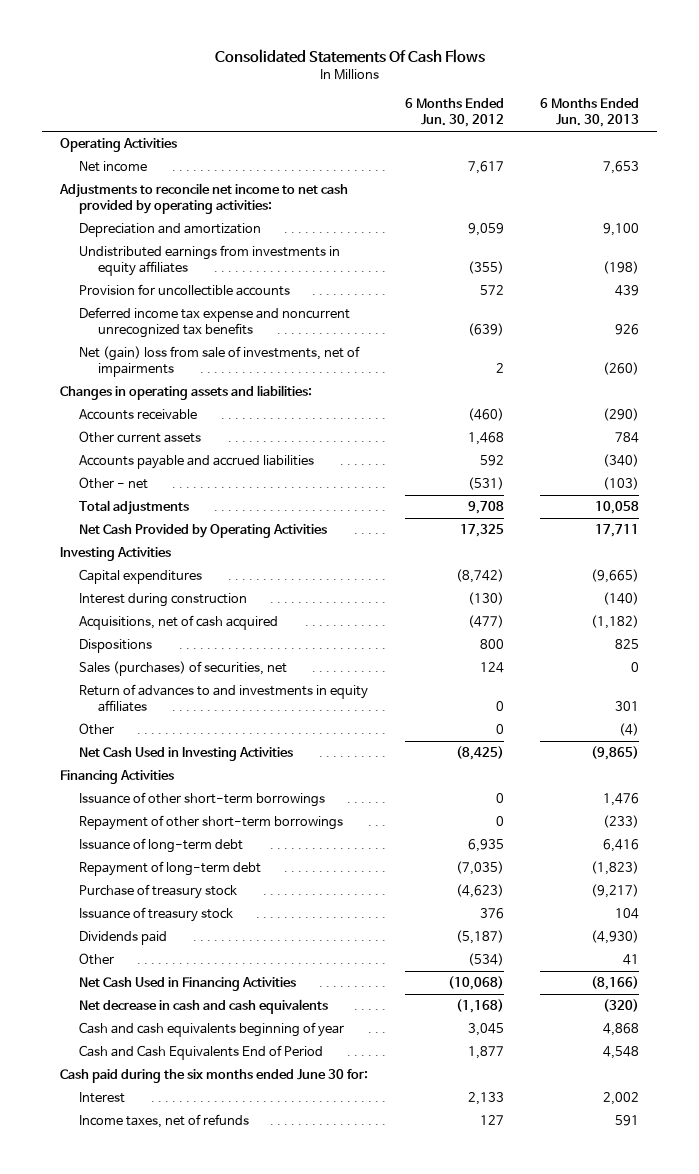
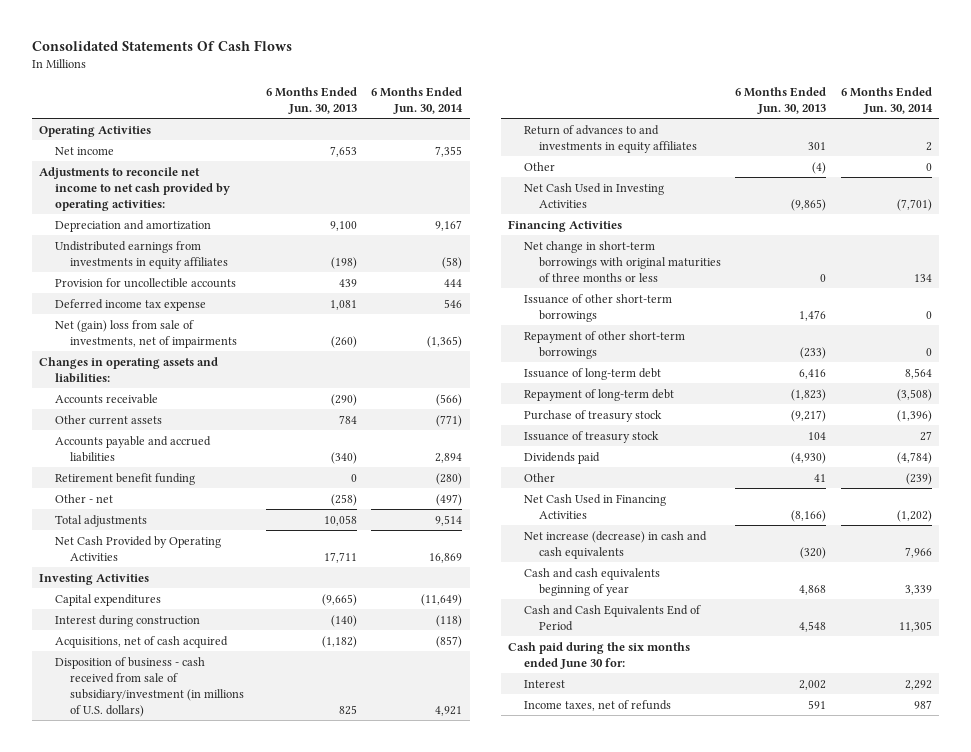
[404,97,504,128] 6 Months Ended Jun. 30, 2012 -> none
none -> [371,86,464,114] 6 Months Ended Jun. 30, 2014
[79,307,351,339] Deferred income tax expense and noncurrent unrecognized tax benefits -> [54,298,206,311] Deferred income tax expense
[614,324,639,336] 926 -> [330,299,358,310] 1,081
none -> [54,472,195,485] Retirement benefit funding
[602,477,639,491] (103) -> [331,493,358,506] (258)
[79,661,288,677] Sales (purchases) of securities, net -> none
[79,639,153,654] Dispositions -> [54,656,245,717] Disposition of business - cash received from sale of subsidiary/investment (in millions of U.S. dollars)
none -> [523,240,722,282] Net change in short-term borrowings with original maturities of three months or less
[79,999,329,1015] Net decrease in cash and cash equivalents -> [523,530,707,559] Net increase (decrease) in cash and cash equivalents

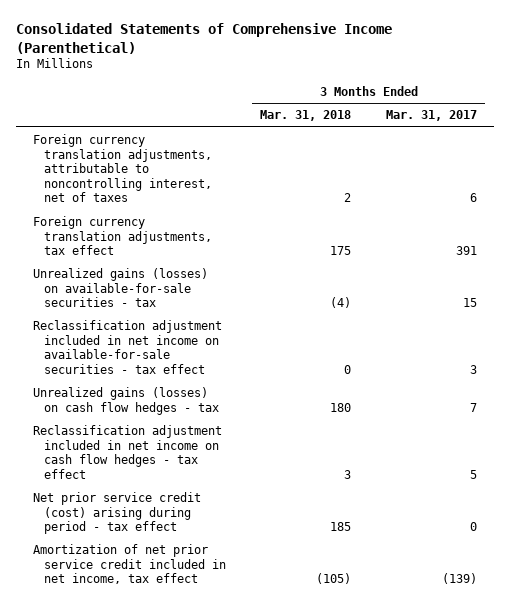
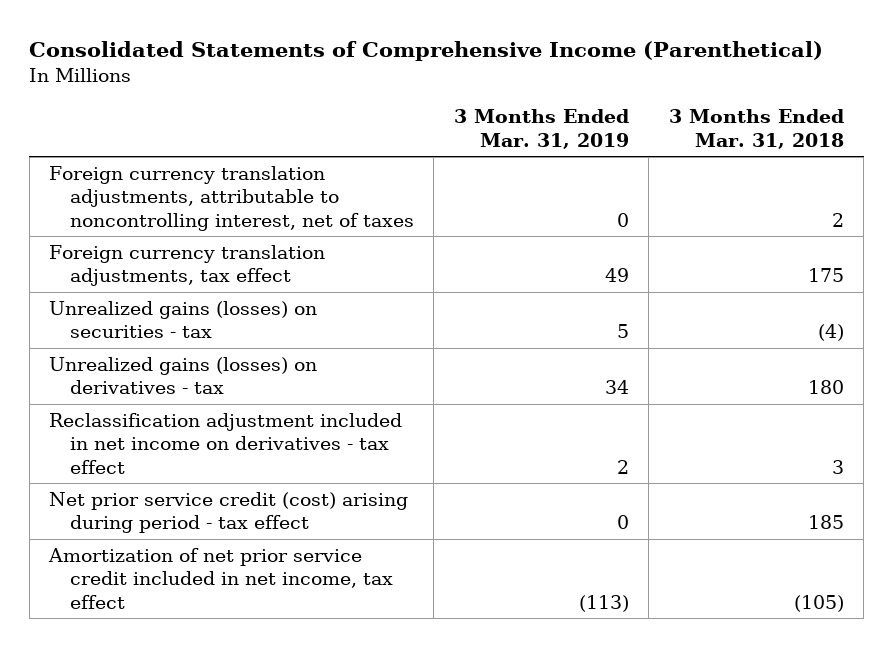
[385,110,477,122] Mar. 31, 2017 -> none
none -> [453,109,629,149] 3 Months Ended Mar. 31, 2019
[33,319,223,374] Reclassification adjustment included in net income on available-for-sale securities - tax effect -> none
[33,267,209,308] Unrealized gains (losses) on available-for-sale securities - tax -> [49,300,318,339] Unrealized gains (losses) on securities - tax
[33,386,219,415] Unrealized gains (losses) on cash flow hedges - tax -> [49,356,318,395] Unrealized gains (losses) on derivatives - tax
[33,424,223,479] Reclassification adjustment included in net income on cash flow hedges - tax effect -> [49,412,403,474] Reclassification adjustment included in net income on derivatives - tax effect

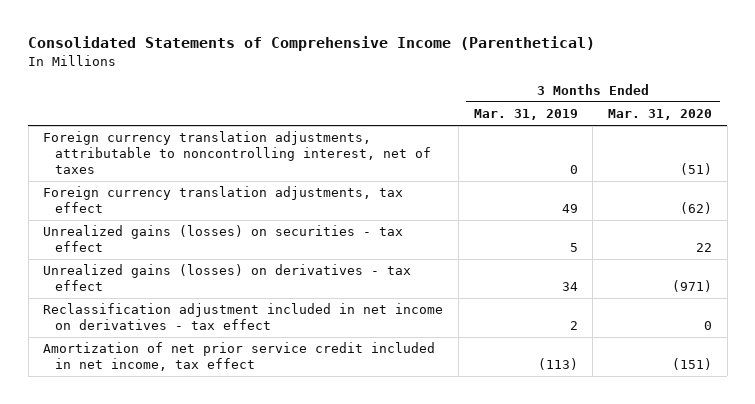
[668,109,844,149] 3 Months Ended Mar. 31, 2018 -> none
none -> [608,109,713,121] Mar. 31, 2020
[49,300,318,339] Unrealized gains (losses) on securities - tax -> [43,225,404,253] Unrealized gains (losses) on securities - tax effect
[49,356,318,395] Unrealized gains (losses) on derivatives - tax -> [43,264,412,292] Unrealized gains (losses) on derivatives - tax effect
[49,491,409,534] Net prior service credit (cost) arising during period - tax effect -> none

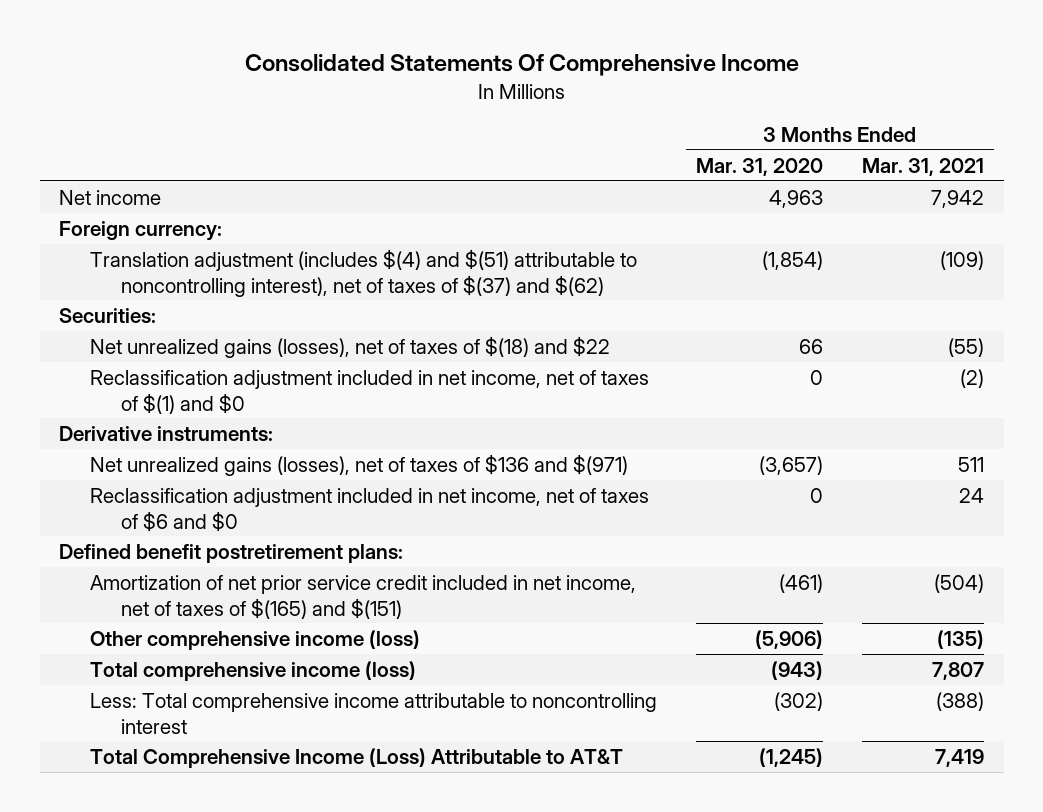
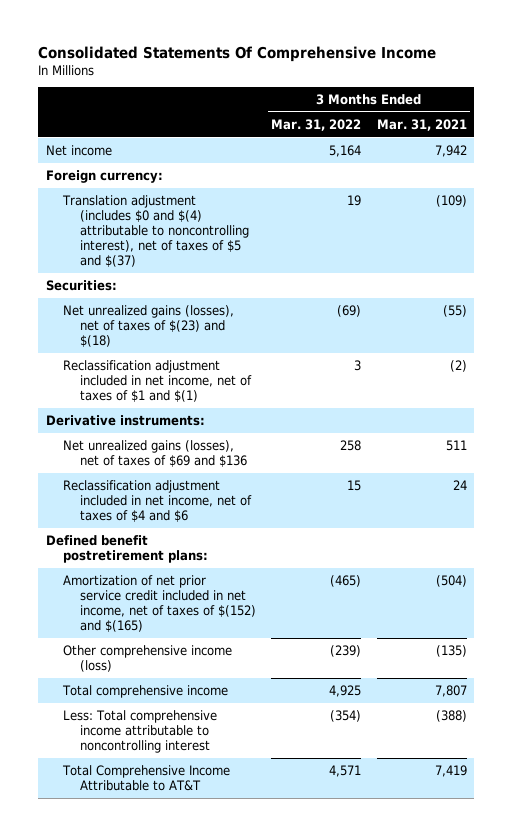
[696,157,824,176] Mar. 31, 2020 -> none
none -> [271,118,362,131] Mar. 31, 2022
[90,248,638,297] Translation adjustment (includes $(4) and $(51) attributable to noncontrolling interest), net of taxes of $(37) and $(62) -> [62,194,250,267] Translation adjustment (includes $0 and $(4) attributable to noncontrolling interest), net of taxes of $5 and $(37)
[90,335,611,358] Net unrealized gains (losses), net of taxes of $(18) and $22 -> [63,304,235,347] Net unrealized gains (losses), net of taxes of $(23) and $(18)
[90,369,650,414] Reclassification adjustment included in net income, net of taxes of $(1) and $0 -> [63,359,253,402] Reclassification adjustment included in net income, net of taxes of $1 and $(1)
[90,453,629,476] Net unrealized gains (losses), net of taxes of $136 and $(971) -> [63,439,248,467] Net unrealized gains (losses), net of taxes of $69 and $136
[90,487,650,532] Reclassification adjustment included in net income, net of taxes of $6 and $0 -> [63,479,253,522] Reclassification adjustment included in net income, net of taxes of $4 and $6
[90,574,637,619] Amortization of net prior service credit included in net income, net of taxes of $(165) and $(151) -> [63,574,257,632] Amortization of net prior service credit included in net income, net of taxes of $(152) and $(165)
[90,660,417,681] Total comprehensive income (loss) -> [62,684,229,698] Total comprehensive income
[90,747,624,768] Total Comprehensive Income (Loss) Attributable to AT&T -> [62,764,231,791] Total Comprehensive Income Attributable to AT&T

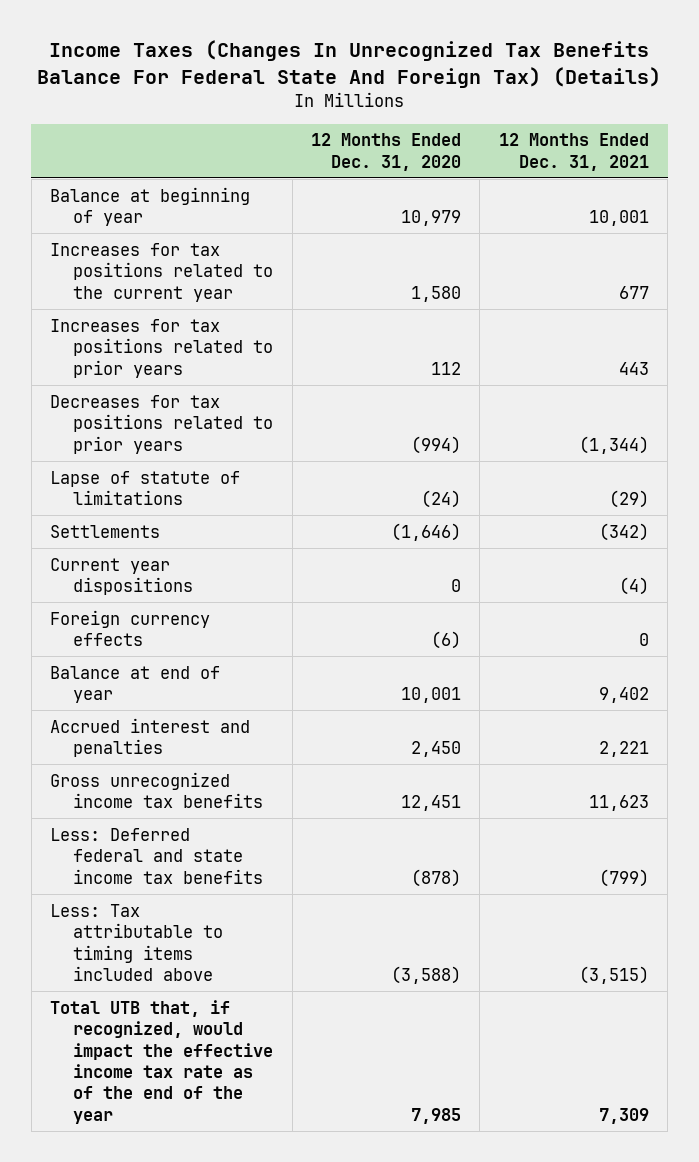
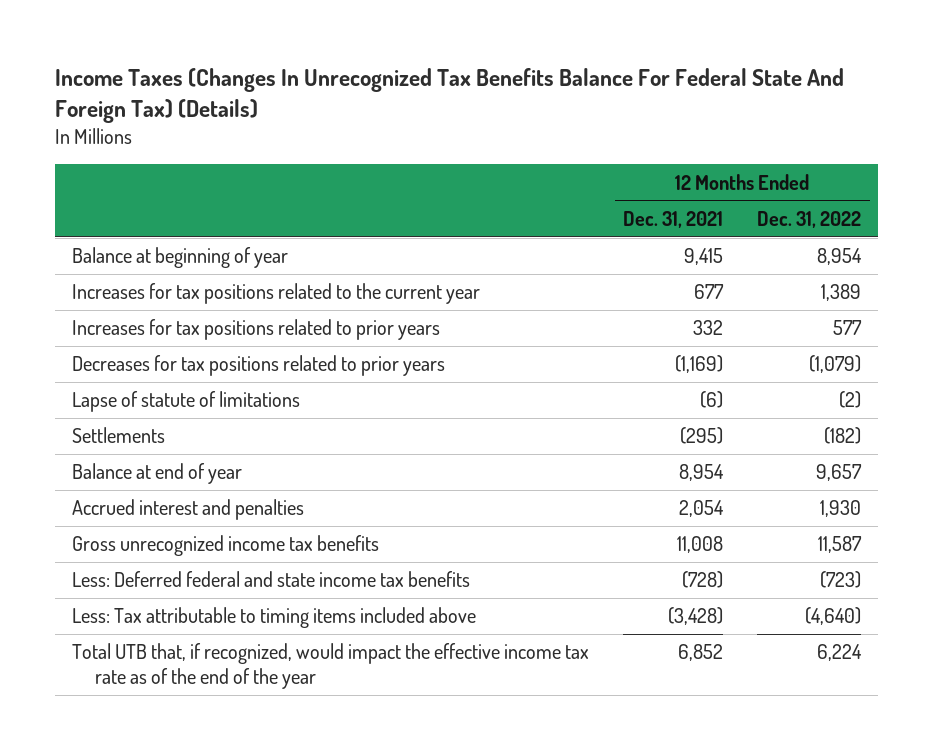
[311,133,462,171] 12 Months Ended Dec. 31, 2020 -> none
none -> [757,210,862,228] Dec. 31, 2022
[588,210,649,227] 10,001 -> [684,248,724,266] 9,415
[49,557,194,596] Current year dispositions -> none
[49,609,210,647] Foreign currency effects -> none
[618,361,649,375] 443 -> [693,320,724,336] 332
[578,435,649,454] (1,344) -> [675,355,724,374] (1,169)
[608,490,649,509] (29) -> [700,391,724,409] (6)
[598,522,649,541] (342) -> [680,427,724,445] (295)
[598,687,649,704] 9,402 -> [679,464,725,482] 8,954
[598,741,649,758] 2,221 -> [679,500,725,518] 2,054
[588,795,649,812] 11,623 -> [677,536,724,554] 11,008
[598,868,649,887] (799) -> [682,571,724,589] (728)
[578,965,649,984] (3,515) -> [668,607,724,626] (3,428)
[598,1107,649,1124] 7,309 -> [678,644,724,662] 6,852

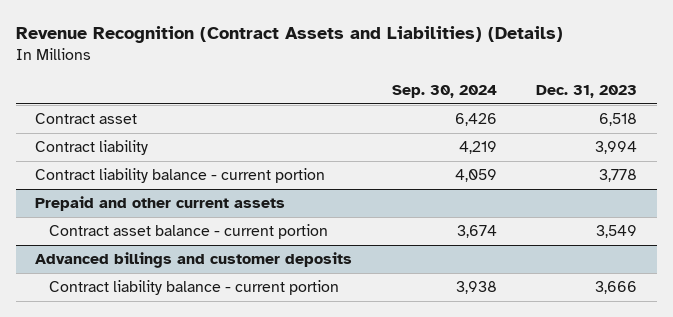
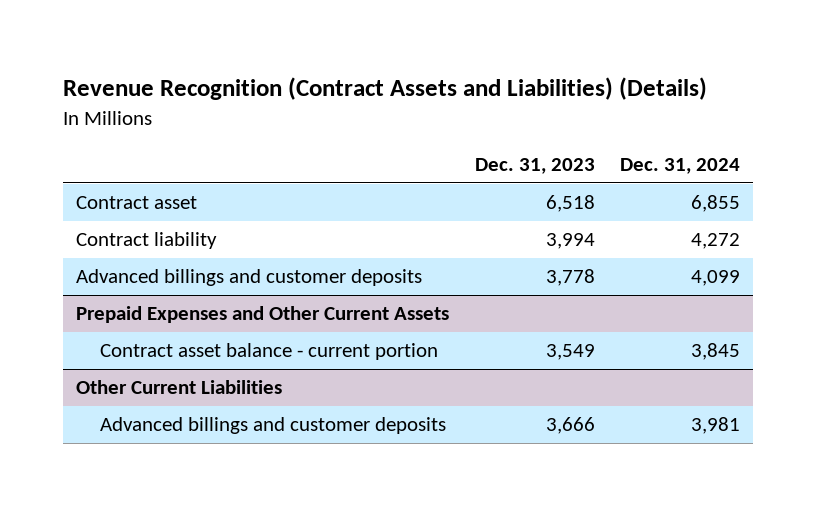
[391,85,497,99] Sep. 30, 2024 -> none
none -> [620,158,741,175] Dec. 31, 2024
[35,168,326,184] Contract liability balance - current portion -> [75,269,422,287] Advanced billings and customer deposits
[35,196,286,212] Prepaid and other current assets -> [75,306,449,324] Prepaid Expenses and Other Current Assets
[35,252,353,269] Advanced billings and customer deposits -> [75,380,282,395] Other Current Liabilities
[49,280,340,296] Contract liability balance - current portion -> [99,417,446,435] Advanced billings and customer deposits

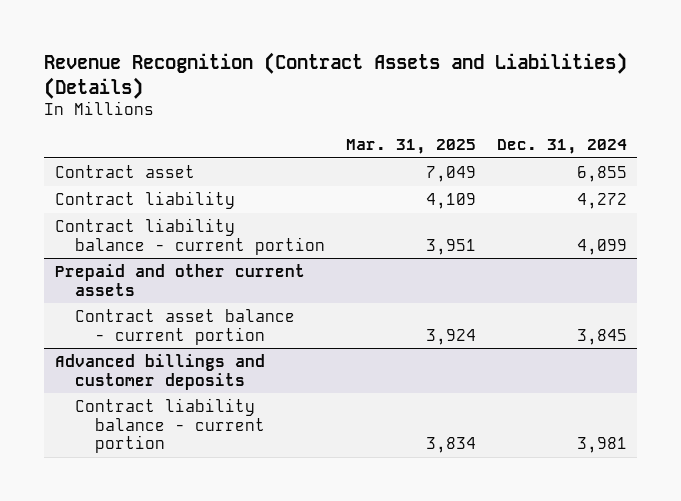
[474,158,595,175] Dec. 31, 2023 -> none
none -> [345,139,476,155] Mar. 31, 2025
[75,269,422,287] Advanced billings and customer deposits -> [54,217,325,255] Contract liability balance - current portion
[75,306,449,324] Prepaid Expenses and Other Current Assets -> [54,263,305,296] Prepaid and other current assets
[75,380,282,395] Other Current Liabilities -> [54,353,265,390] Advanced billings and customer deposits
[99,417,446,435] Advanced billings and customer deposits -> [74,397,265,454] Contract liability balance - current portion

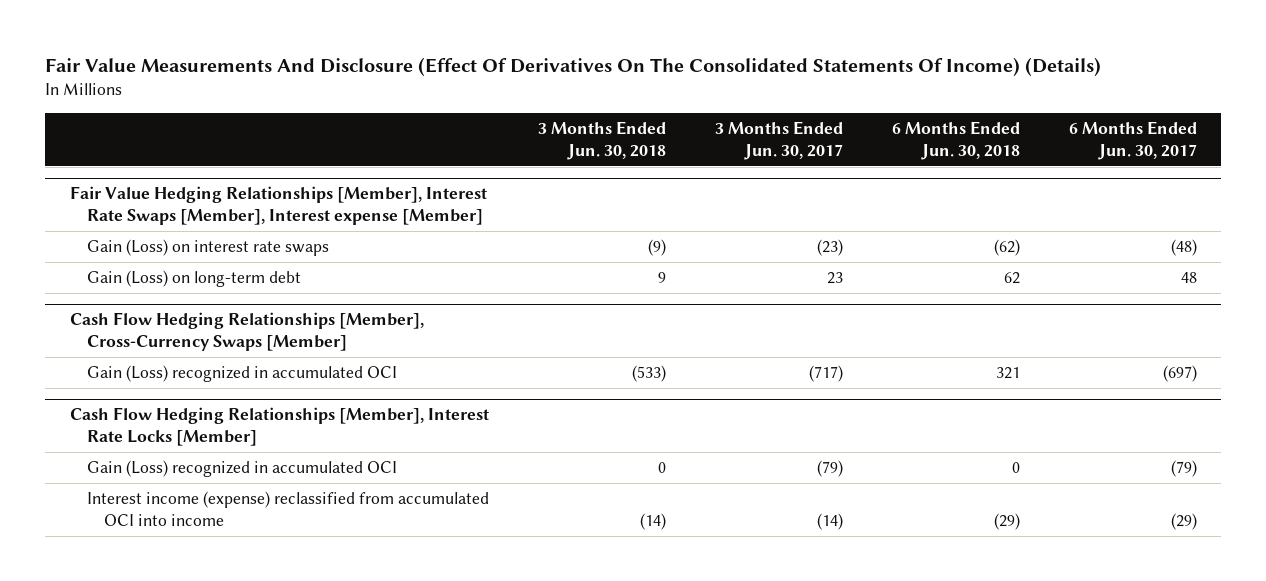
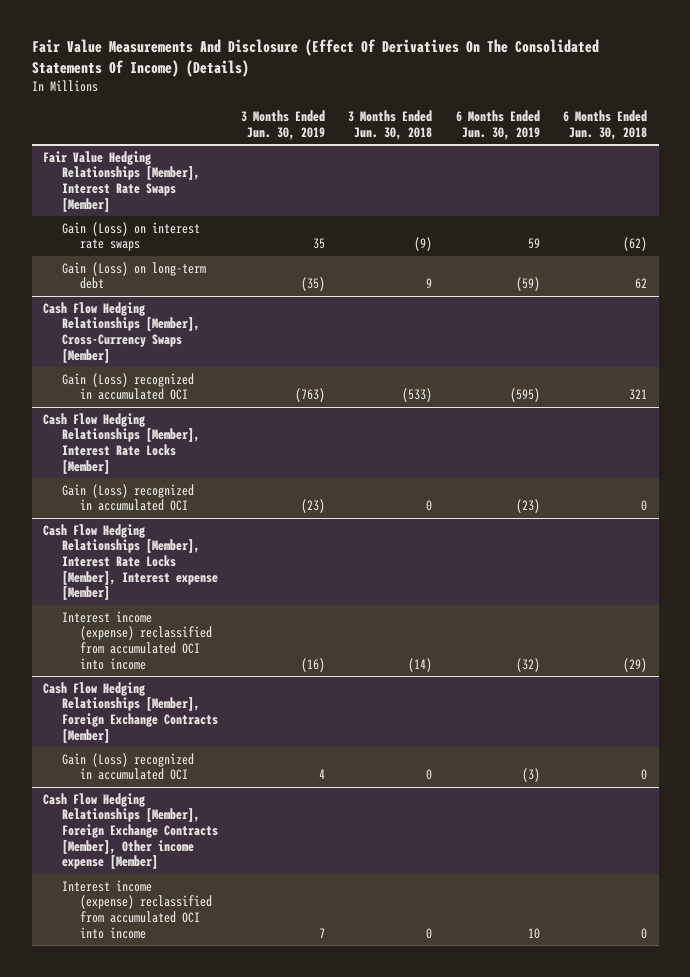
[714,120,843,160] 3 Months Ended Jun. 30, 2017 -> none
[1068,120,1197,160] 6 Months Ended Jun. 30, 2017 -> none
none -> [241,109,326,140] 3 Months Ended Jun. 30, 2019
none -> [455,109,540,140] 6 Months Ended Jun. 30, 2019
[69,186,487,226] Fair Value Hedging Relationships [Member], Interest Rate Swaps [Member], Interest expense [Member] -> [43,150,200,212] Fair Value Hedging Relationships [Member], Interest Rate Swaps [Member]
none -> [43,523,218,601] Cash Flow Hedging Relationships [Member], Interest Rate Locks [Member], Interest expense [Member]
none -> [43,681,218,743] Cash Flow Hedging Relationships [Member], Foreign Exchange Contracts [Member]
none -> [61,752,194,781] Gain (Loss) recognized in accumulated OCI
none -> [43,792,218,870] Cash Flow Hedging Relationships [Member], Foreign Exchange Contracts [Member], Other income expense [Member]
none -> [61,879,213,939] Interest income (expense) reclassified from accumulated OCI into income

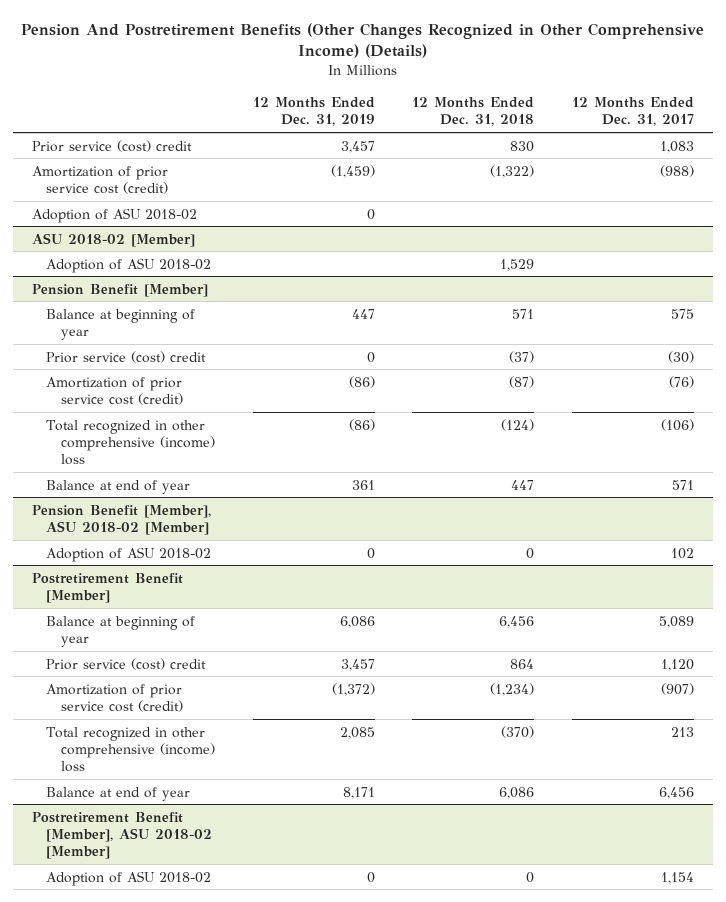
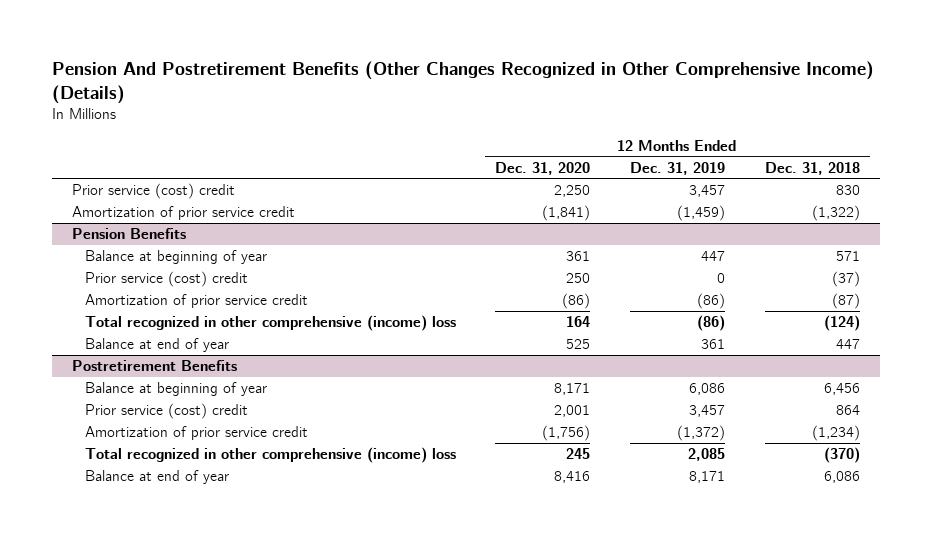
[572,96,695,127] 12 Months Ended Dec. 31, 2017 -> none
none -> [495,161,591,175] Dec. 31, 2020
[31,207,197,223] Adoption of ASU 2018-02 -> none
[31,232,195,247] ASU 2018-02 [Member] -> none
[46,257,212,273] Adoption of ASU 2018-02 -> none
[31,165,169,194] Amortization of prior service cost (credit) -> [71,206,295,221] Amortization of prior service credit
[31,283,208,297] Pension Benefit [Member] -> [71,228,186,240] Pension Benefits
[46,376,184,405] Amortization of prior service cost (credit) -> [84,294,308,309] Amortization of prior service credit
[31,504,211,535] Pension Benefit [Member], ASU 2018-02 [Member] -> none
[46,546,212,562] Adoption of ASU 2018-02 -> none
[31,572,183,603] Postretirement Benefit [Member] -> [71,360,237,372] Postretirement Benefits
[46,683,184,712] Amortization of prior service cost (credit) -> [84,426,308,441] Amortization of prior service credit
[31,811,213,859] Postretirement Benefit [Member], ASU 2018-02 [Member] -> none
[46,870,212,886] Adoption of ASU 2018-02 -> none

